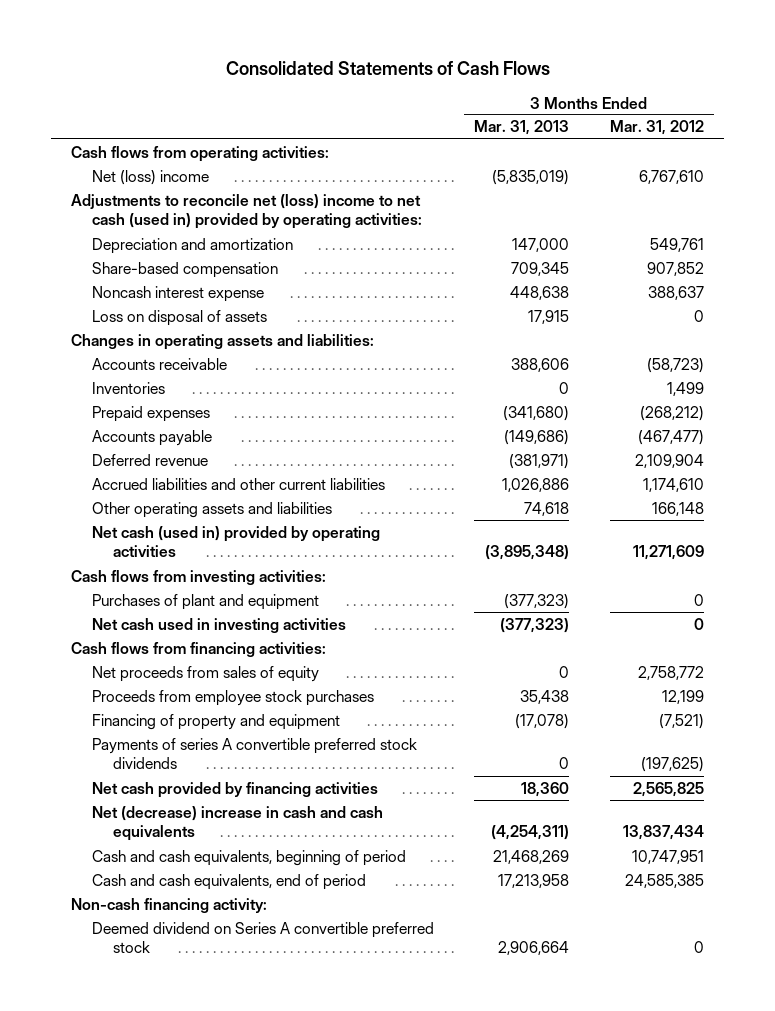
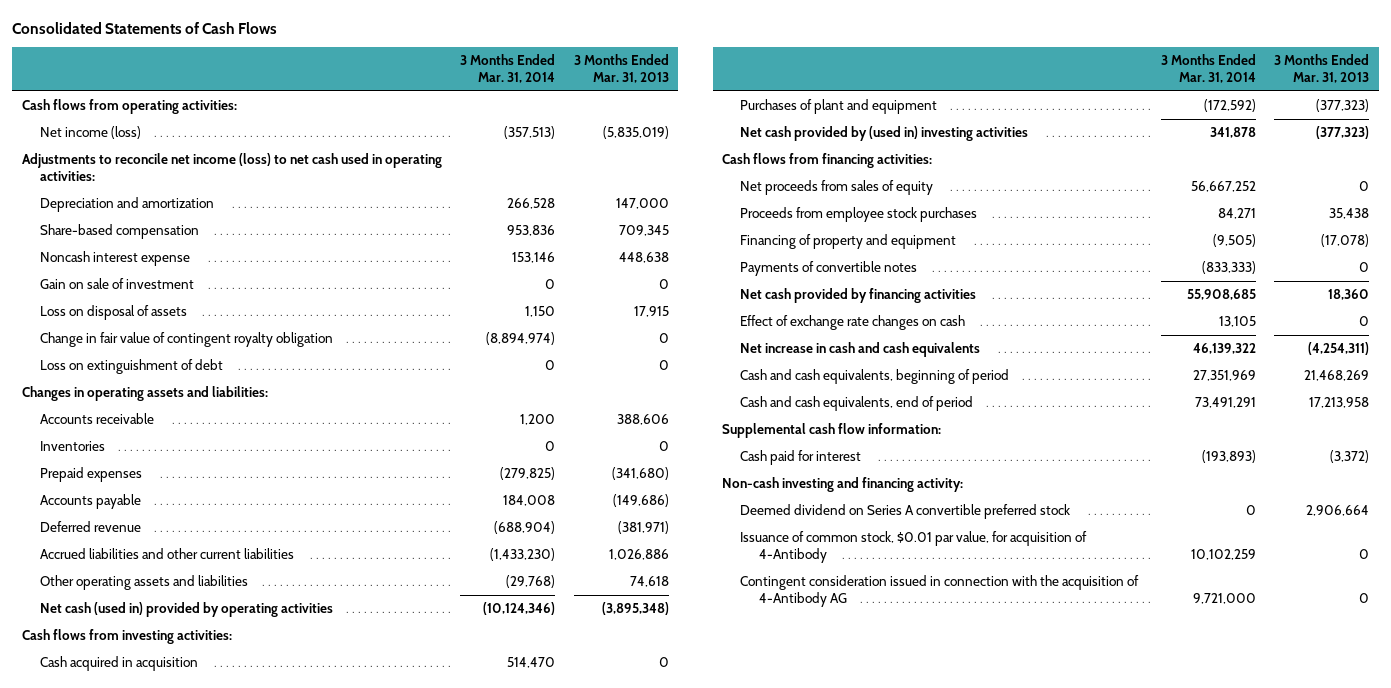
[609,120,704,136] Mar. 31, 2012 -> none
none -> [460,54,556,84] 3 Months Ended Mar. 31, 2014
[91,169,209,185] Net (loss) income -> [40,126,142,140] Net income (loss)
[71,193,422,230] Adjustments to reconcile net (loss) income to net cash (used in) provided by operating activities: -> [21,153,442,181] Adjustments to reconcile net income (loss) to net cash used in operating activities:
none -> [40,278,195,290] Gain on sale of investment
none -> [40,332,334,348] Change in fair value of contingent royalty obligation
none -> [40,359,224,375] Loss on extinguishment of debt
none -> [40,656,199,672] Cash acquired in acquisition
[91,617,346,633] Net cash used in investing activities -> [740,126,1029,142] Net cash provided by (used in) investing activities
[91,737,417,770] Payments of series A convertible preferred stock dividends -> none
none -> [740,261,918,277] Payments of convertible notes
none -> [740,315,966,331] Effect of exchange rate changes on cash
[91,805,383,842] Net (decrease) increase in cash and cash equivalents -> [740,342,981,358] Net increase in cash and cash equivalents
none -> [721,423,941,439] Supplemental cash flow information:
none -> [740,450,862,466] Cash paid for interest
[71,897,268,913] Non-cash financing activity: -> [721,477,963,493] Non-cash investing and financing activity:
none -> [740,531,1088,563] Issuance of common stock, $0.01 par value, for acquisition of 4-Antibody
none -> [740,575,1140,607] Contingent consideration issued in connection with the acquisition of 4-Antibody AG

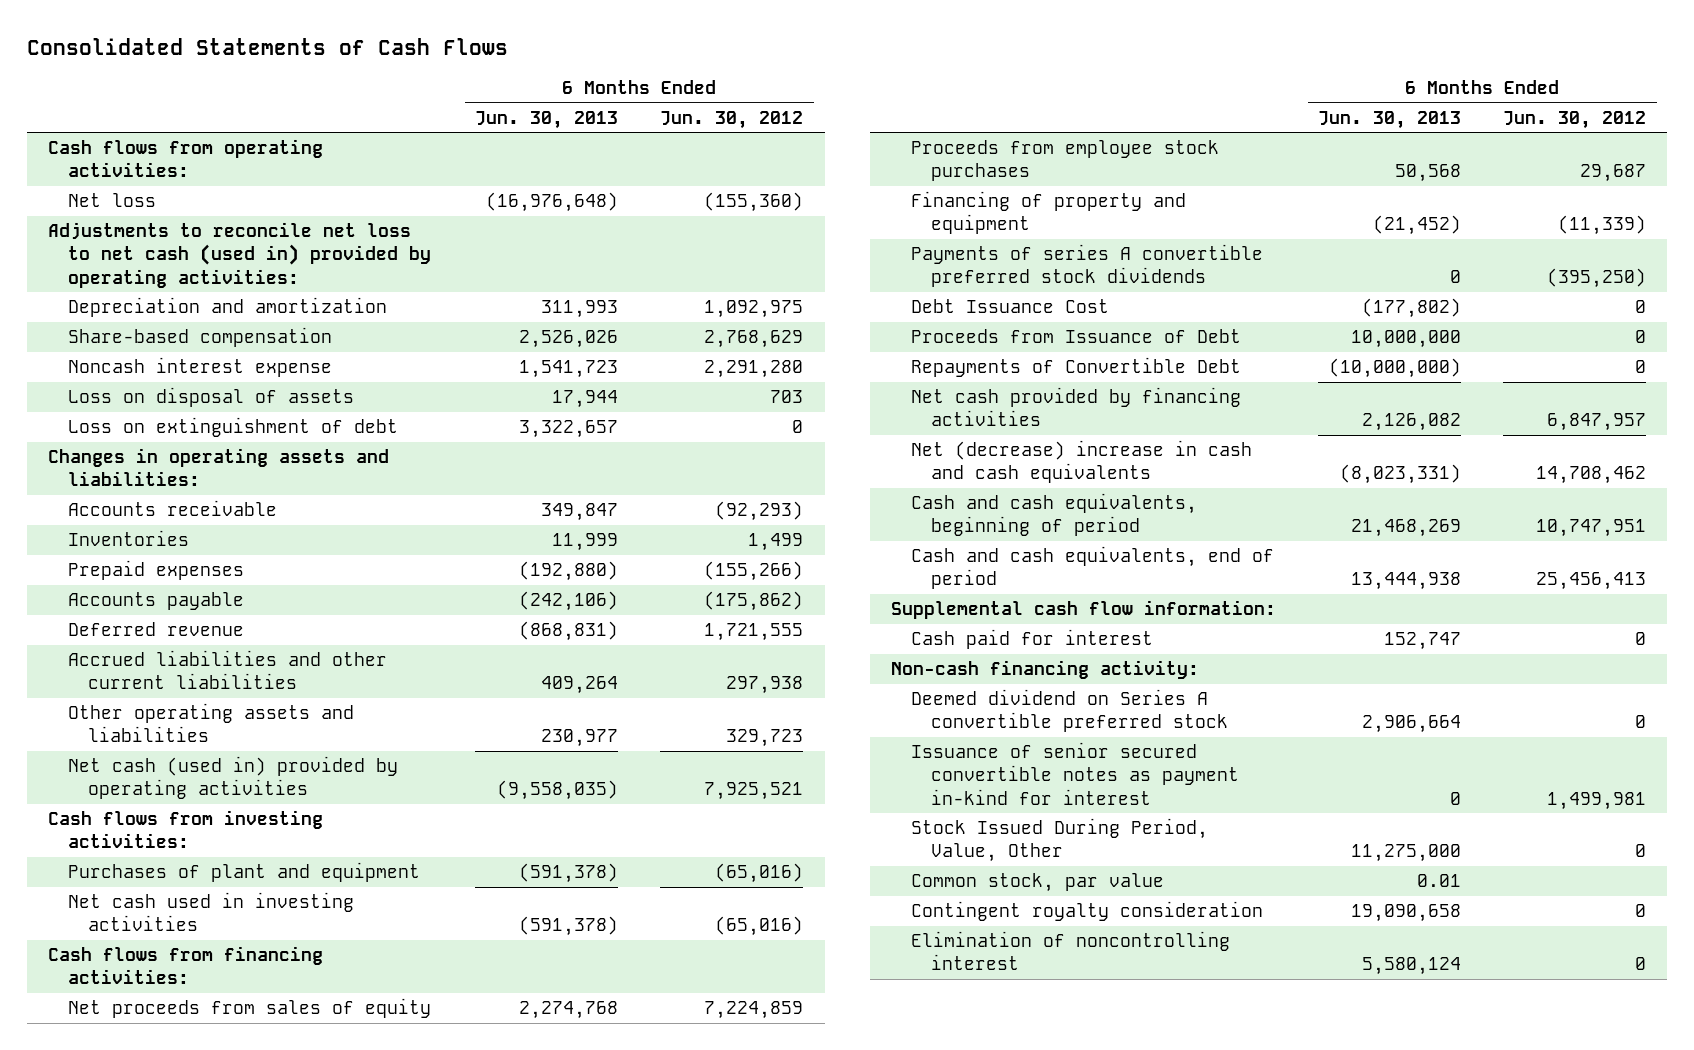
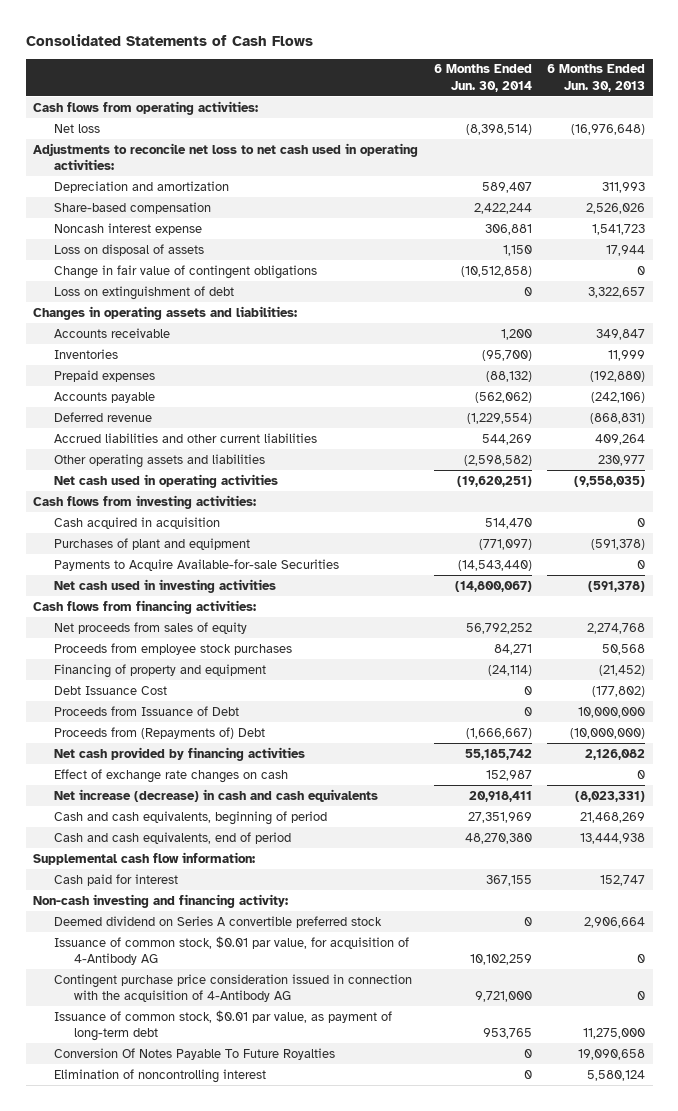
[660,110,804,129] Jun. 30, 2012 -> none
none -> [433,64,532,93] 6 Months Ended Jun. 30, 2014
[47,222,432,288] Adjustments to reconcile net loss to net cash (used in) provided by operating activities: -> [33,142,419,171] Adjustments to reconcile net loss to net cash used in operating activities:
none -> [53,264,317,279] Change in fair value of contingent obligations
[68,756,399,800] Net cash (used in) provided by operating activities -> [53,473,278,488] Net cash used in operating activities
none -> [53,516,220,529] Cash acquired in acquisition
none -> [53,558,339,571] Payments to Acquire Available-for-sale Securities
[910,244,1263,288] Payments of series A convertible preferred stock dividends -> none
[910,357,1241,378] Repayments of Convertible Debt -> [53,726,265,739] Proceeds from (Repayments of) Debt
none -> [53,768,288,783] Effect of exchange rate changes on cash
[910,440,1252,484] Net (decrease) increase in cash and cash equivalents -> [53,788,378,802] Net increase (decrease) in cash and cash equivalents
[890,660,1199,680] Non-cash financing activity: -> [33,893,289,908] Non-cash investing and financing activity:
[910,742,1240,805] Issuance of senior secured convertible notes as payment in-kind for interest -> none
[910,873,1164,893] Common stock, par value -> none
none -> [53,935,409,966] Issuance of common stock, $0.01 par value, for acquisition of 4-Antibody AG
none -> [53,973,412,1003] Contingent purchase price consideration issued in connection with the acquisition of 4-Antibody AG
[910,818,1208,863] Stock Issued During Period, Value, Other -> [53,1009,392,1042] Issuance of common stock, $0.01 par value, as payment of long-term debt
[910,901,1263,922] Contingent royalty consideration -> [53,1047,335,1060] Conversion Of Notes Payable To Future Royalties

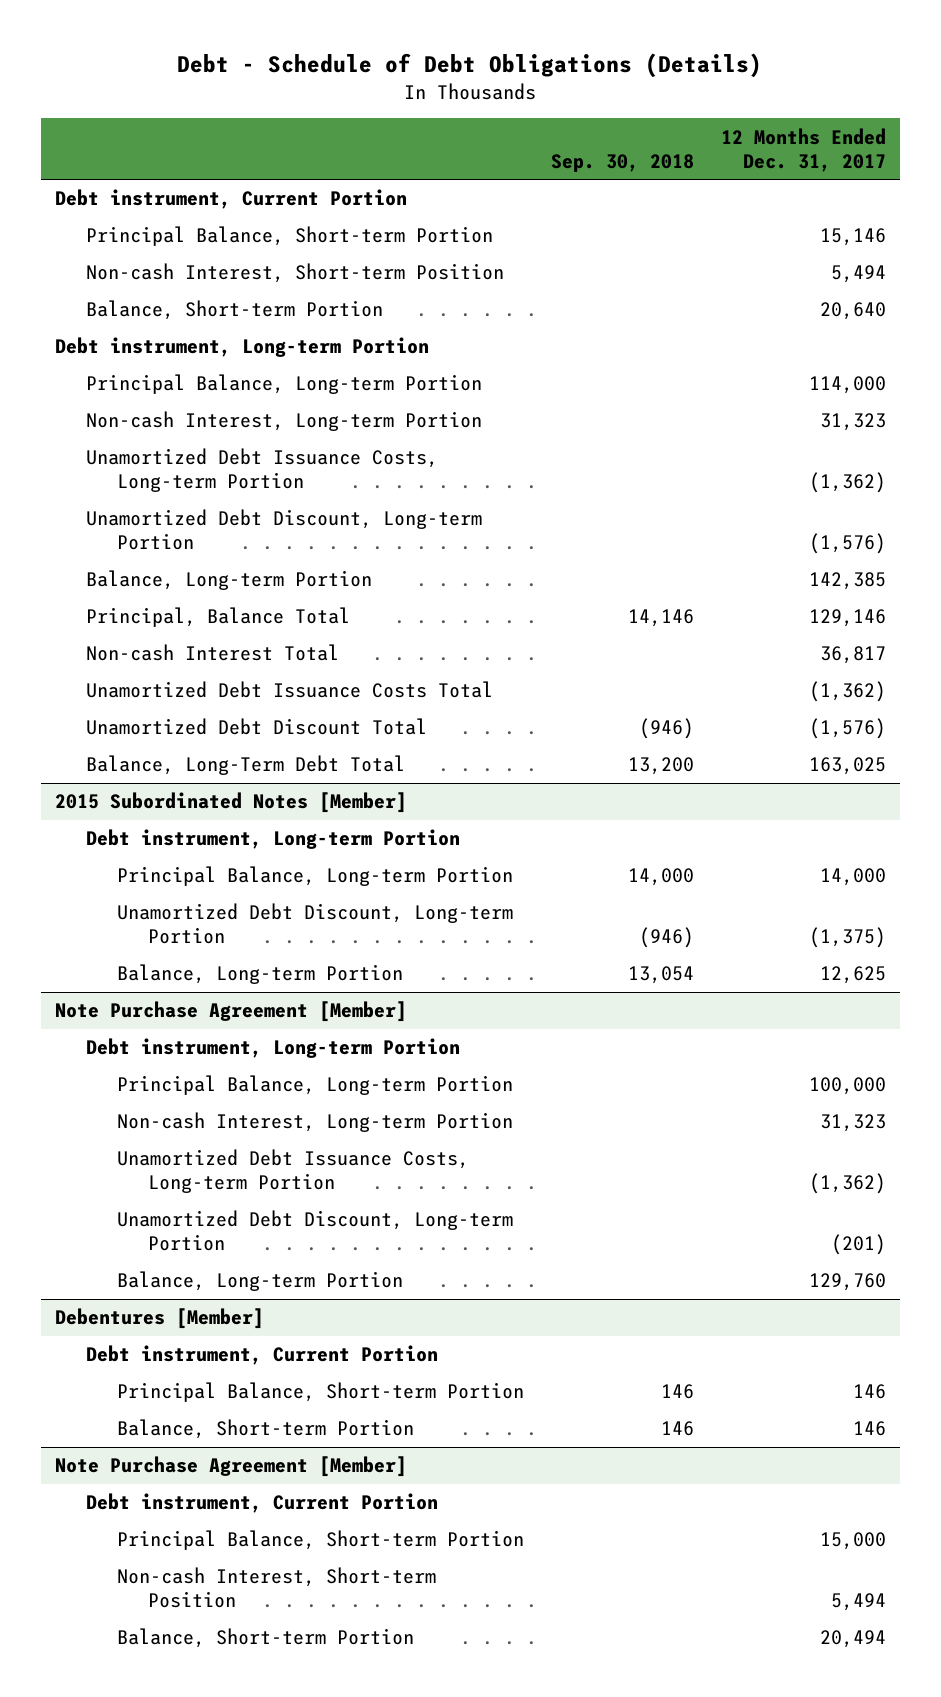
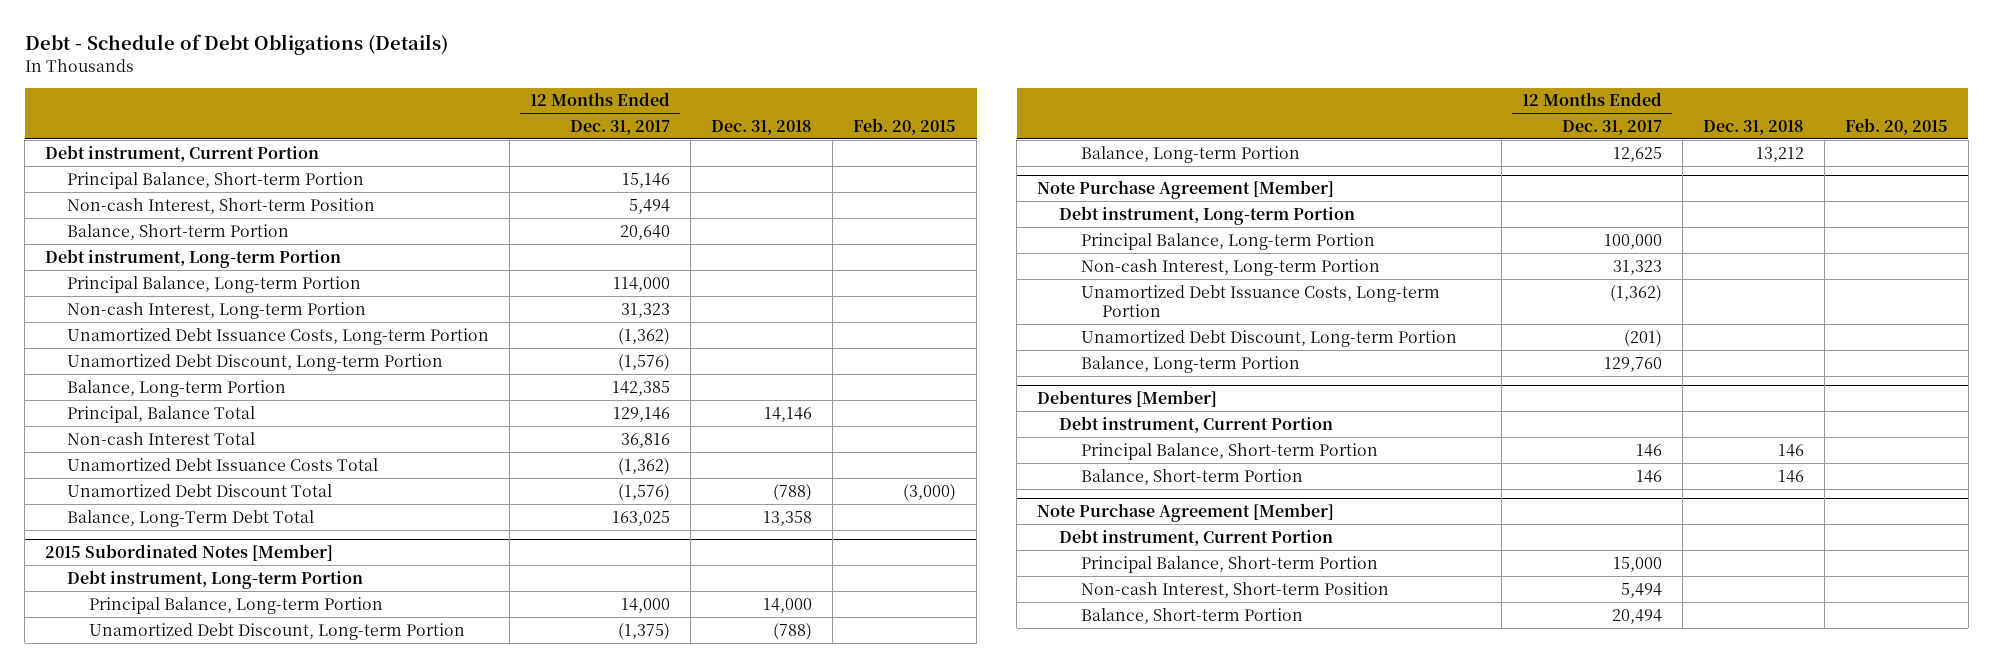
[550,153,694,172] Sep. 30, 2018 -> none
none -> [711,119,813,135] Dec. 31, 2018
none -> [853,117,957,135] Feb. 20, 2015
[820,646,887,665] 36,817 -> [621,432,671,448] 36,816

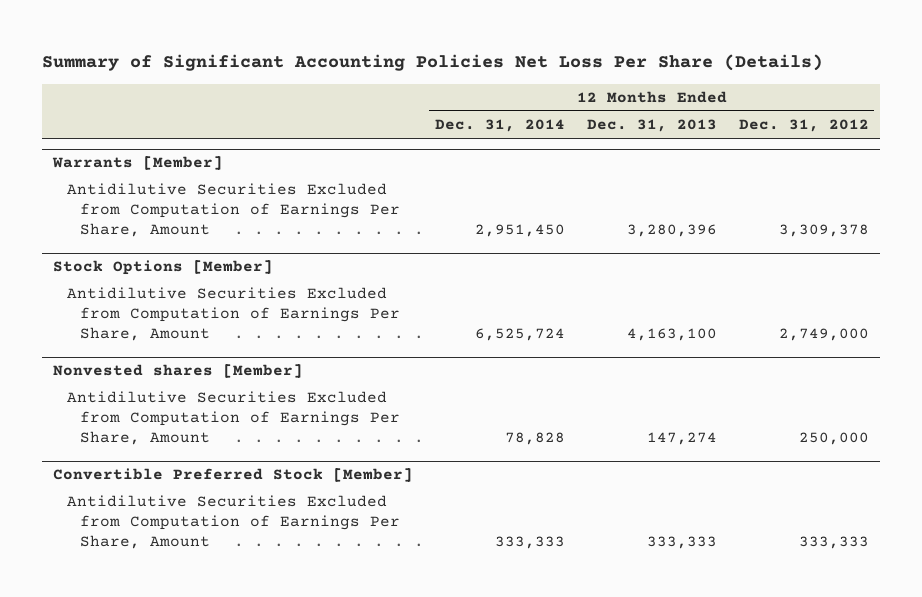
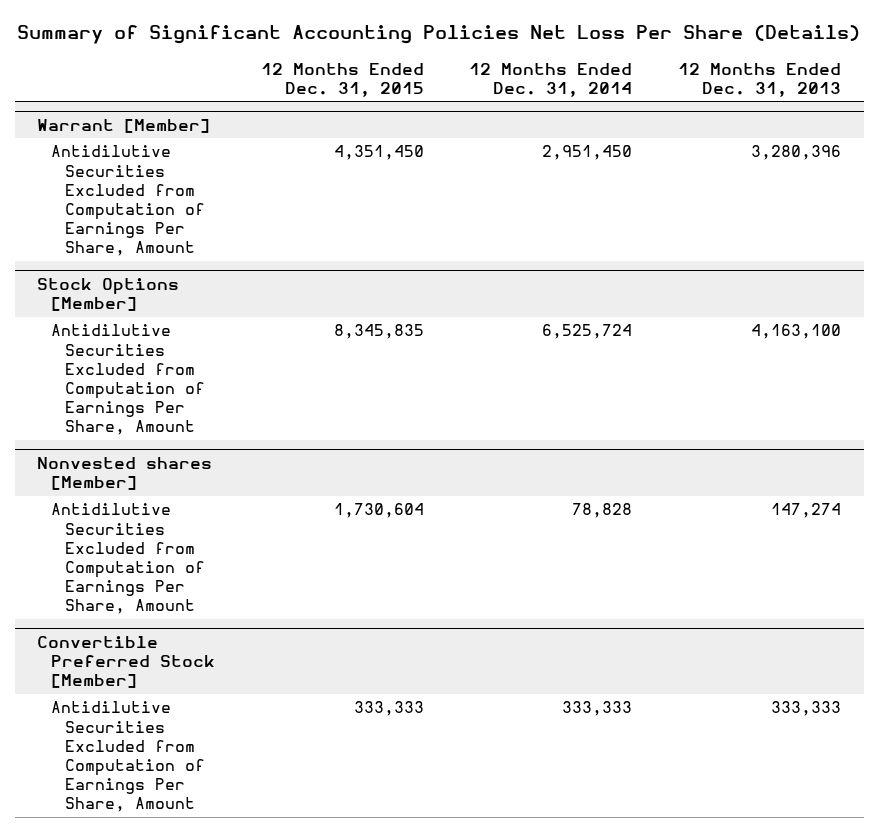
[738,119,869,133] Dec. 31, 2012 -> none
none -> [260,62,424,97] 12 Months Ended Dec. 31, 2015
[52,156,224,171] Warrants [Member] -> [37,118,211,133] Warrant [Member]

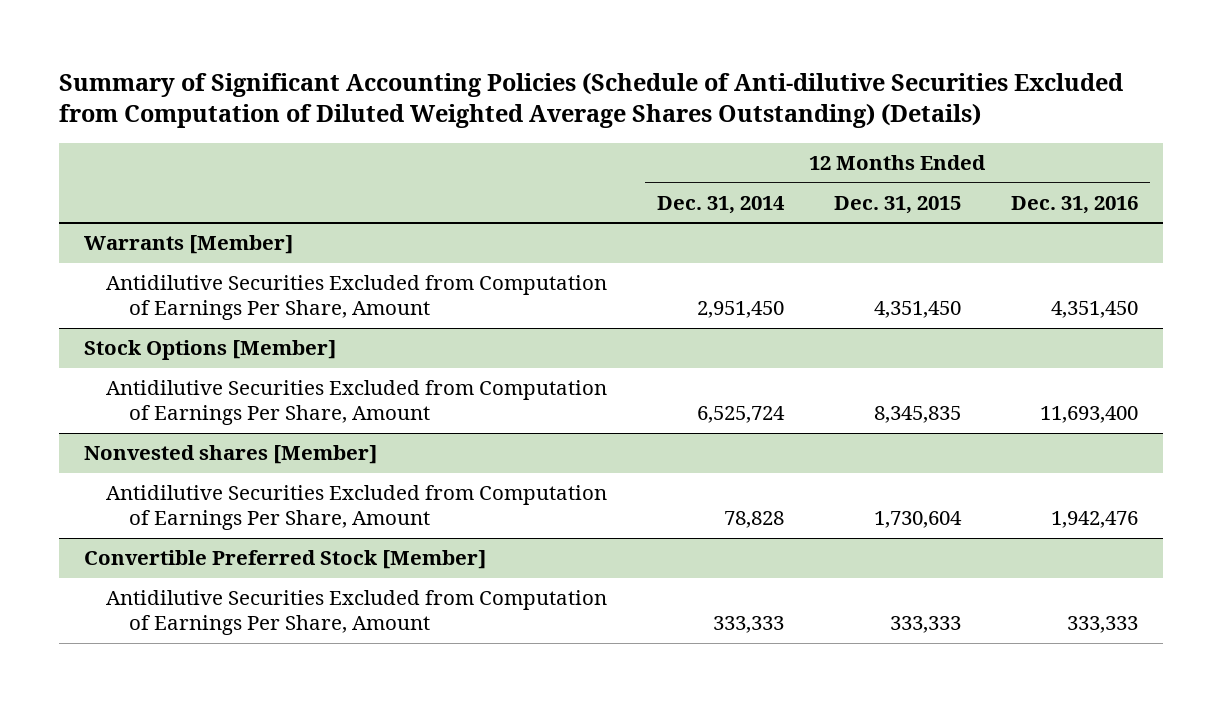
[17,25,861,45] Summary of Significant Accounting Policies Net Loss Per Share (Details) -> [59,71,1124,129] Summary of Significant Accounting Policies (Schedule of Anti-dilutive Securities Excluded from Computation of Diluted Weighted Average Shares Outstanding) (Details)
[677,62,841,97] 12 Months Ended Dec. 31, 2013 -> none
none -> [1010,195,1138,214] Dec. 31, 2016
[37,118,211,133] Warrant [Member] -> [84,235,294,255] Warrants [Member]

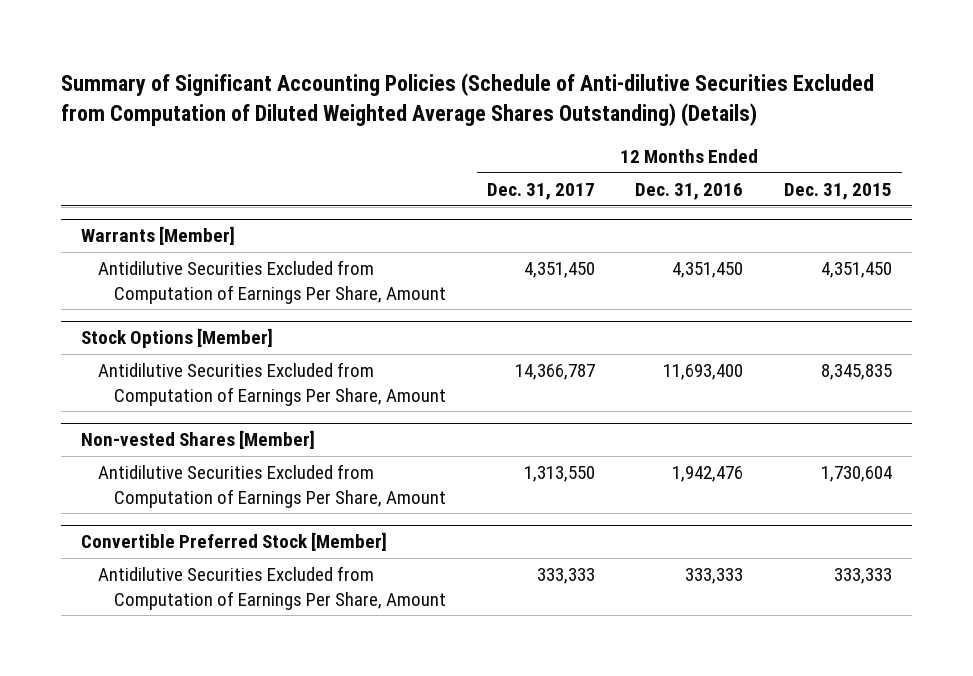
[657,195,786,214] Dec. 31, 2014 -> none
none -> [486,183,595,201] Dec. 31, 2017
[84,445,378,465] Nonvested shares [Member] -> [81,430,316,450] Non-vested Shares [Member]

